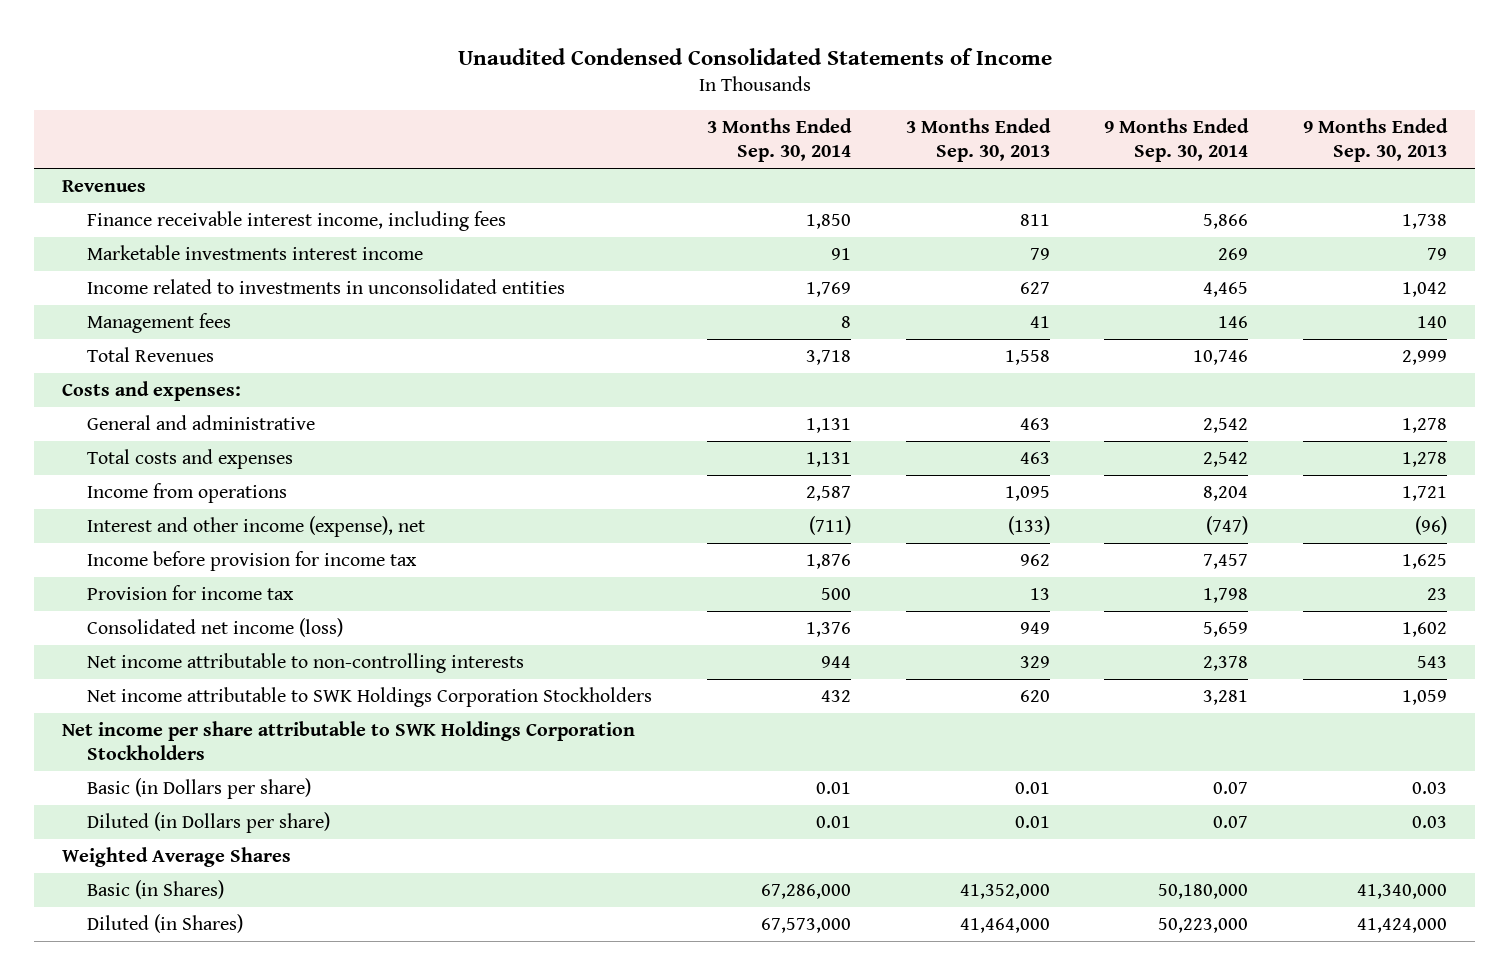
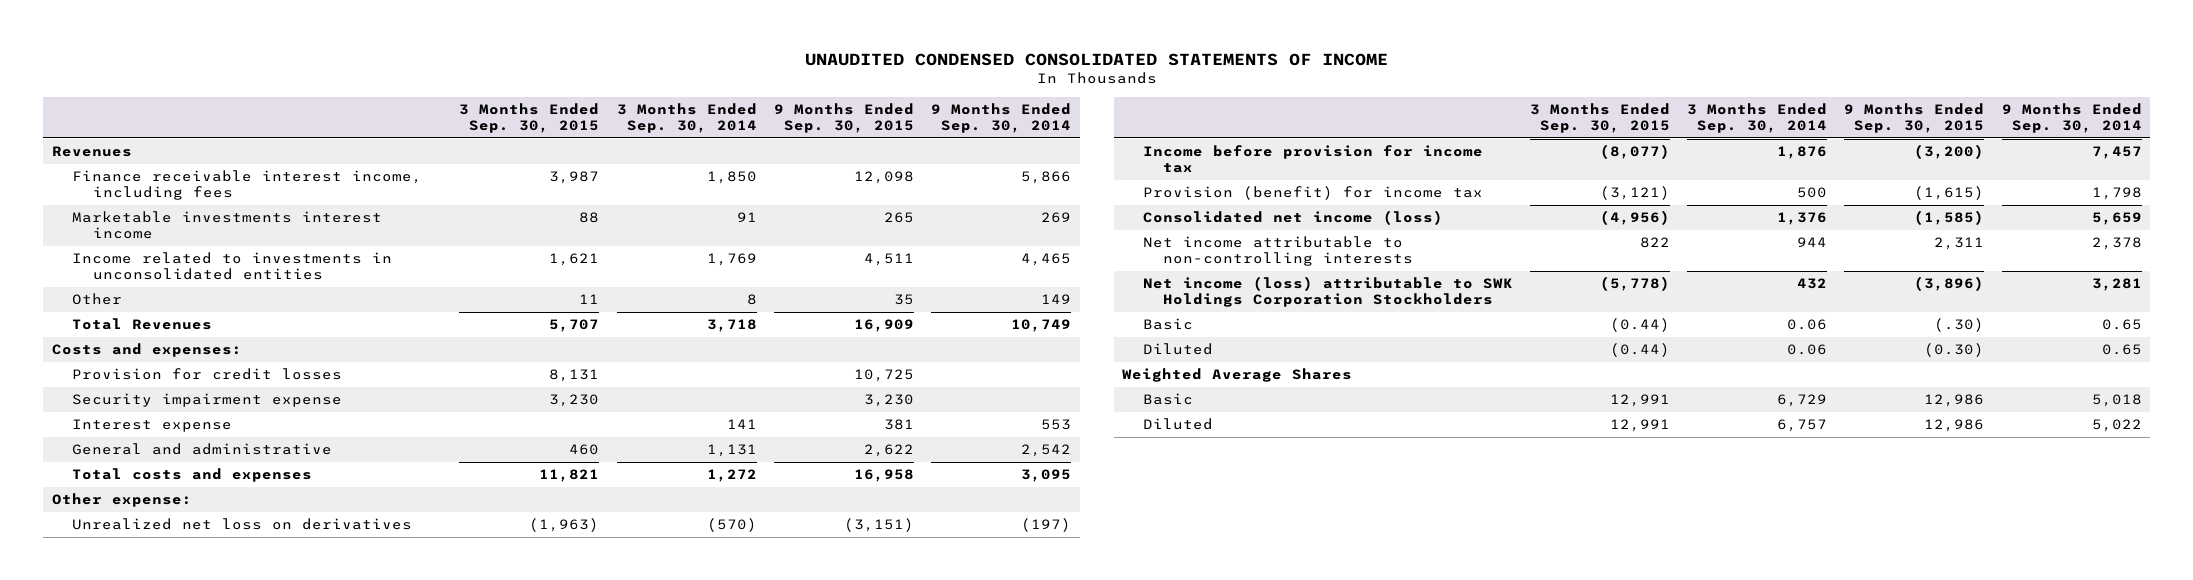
[457,47,1052,65] Unaudited Condensed Consolidated Statements of Income -> [804,52,1388,66] UNAUDITED CONDENSED CONSOLIDATED STATEMENTS OF INCOME
[905,118,1051,163] 3 Months Ended Sep. 30, 2013 -> none
[1303,118,1449,163] 9 Months Ended Sep. 30, 2013 -> none
none -> [459,103,600,134] 3 Months Ended Sep. 30, 2015
none -> [773,103,914,134] 9 Months Ended Sep. 30, 2015
[86,313,231,334] Management fees -> none
none -> [72,293,123,306] Other
[1193,350,1249,366] 10,746 -> [1011,319,1072,333] 10,749
none -> [72,368,343,381] Provision for credit losses
none -> [72,393,343,408] Security impairment expense
none -> [72,419,233,433] Interest expense
[86,483,287,504] Income from operations -> none
[86,516,425,538] Interest and other income (expense), net -> none
[805,452,851,468] 1,131 -> [706,469,757,483] 1,272
[1203,452,1249,468] 2,542 -> [1021,469,1072,483] 3,095
none -> [51,493,192,508] Other expense:
none -> [72,518,413,531] Unrealized net loss on derivatives
[86,585,294,601] Provision for income tax -> [1142,186,1483,201] Provision (benefit) for income tax
[61,721,635,761] Net income per share attributable to SWK Holdings Corporation Stockholders -> none
[86,687,652,708] Net income attributable to SWK Holdings Corporation Stockholders -> [1142,276,1513,308] Net income (loss) attributable to SWK Holdings Corporation Stockholders
[86,778,311,800] Basic (in Dollars per share) -> [1142,318,1193,331] Basic
[815,782,851,795] 0.01 -> [1787,319,1828,331] 0.06
[1213,782,1249,795] 0.07 -> [2101,319,2142,331] 0.65
[86,812,330,834] Diluted (in Dollars per share) -> [1142,343,1213,356] Diluted
[815,816,851,829] 0.01 -> [1787,344,1828,356] 0.06
[1213,816,1249,829] 0.07 -> [2101,344,2142,356] 0.65
[86,880,224,900] Basic (in Shares) -> [1142,393,1193,406] Basic
[760,884,851,900] 67,286,000 -> [1777,394,1828,408] 6,729
[1158,884,1249,900] 50,180,000 -> [2091,394,2142,408] 5,018
[86,914,243,934] Diluted (in Shares) -> [1142,418,1213,431] Diluted
[760,918,851,934] 67,573,000 -> [1777,419,1828,433] 6,757
[1158,918,1249,934] 50,223,000 -> [2091,419,2142,433] 5,022

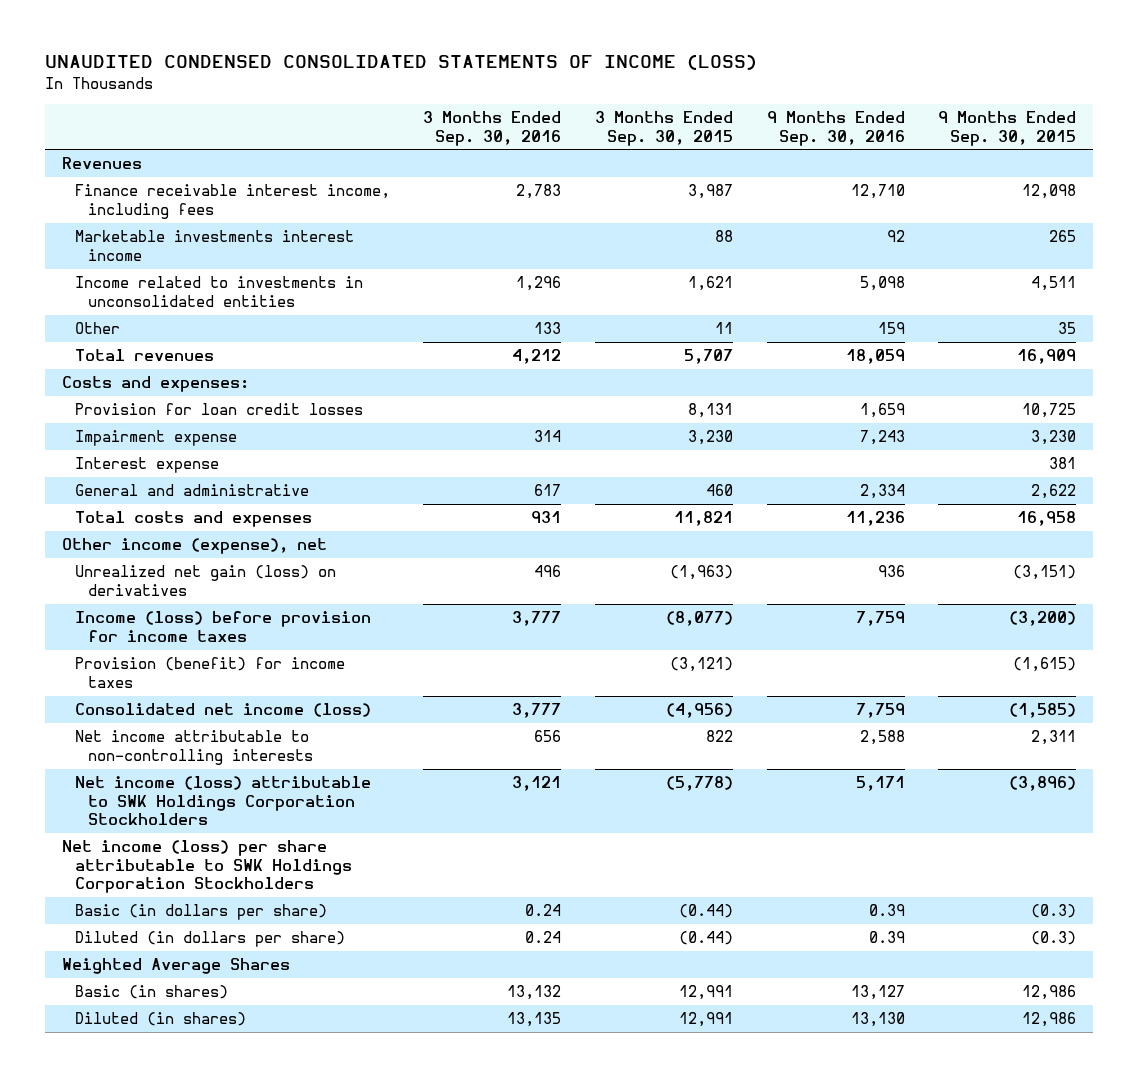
[804,52,1388,66] UNAUDITED CONDENSED CONSOLIDATED STATEMENTS OF INCOME -> [45,54,758,71] UNAUDITED CONDENSED CONSOLIDATED STATEMENTS OF INCOME (LOSS)
[616,103,757,134] 3 Months Ended Sep. 30, 2014 -> none
[931,103,1072,134] 9 Months Ended Sep. 30, 2014 -> none
none -> [423,111,562,146] 3 Months Ended Sep. 30, 2016
none -> [766,111,905,146] 9 Months Ended Sep. 30, 2016
[72,318,213,331] Total Revenues -> [74,349,214,362] Total revenues
[72,368,343,381] Provision for credit losses -> [74,403,363,416] Provision for loan credit losses
[72,393,343,408] Security impairment expense -> [74,430,237,447] Impairment expense
[51,493,192,508] Other expense: -> [61,538,327,555] Other income (expense), net
[72,518,413,531] Unrealized net loss on derivatives -> [74,565,336,596] Unrealized net gain (loss) on derivatives
[1142,145,1483,174] Income before provision for income tax -> [74,611,371,642] Income (loss) before provision for income taxes
[1142,186,1483,201] Provision (benefit) for income tax -> [74,657,345,688] Provision (benefit) for income taxes
none -> [61,840,352,894] Net income (loss) per share attributable to SWK Holdings Corporation Stockholders
[1142,318,1193,331] Basic -> [74,904,327,921] Basic (in dollars per share)
[1934,318,1985,333] (.30) -> [1031,904,1077,919] (0.3)
[1142,343,1213,356] Diluted -> [74,931,345,948] Diluted (in dollars per share)
[1924,343,1985,358] (0.30) -> [1031,931,1077,946] (0.3)
[1142,393,1193,406] Basic -> [74,985,228,1000] Basic (in shares)
[1142,418,1213,431] Diluted -> [74,1012,246,1027] Diluted (in shares)

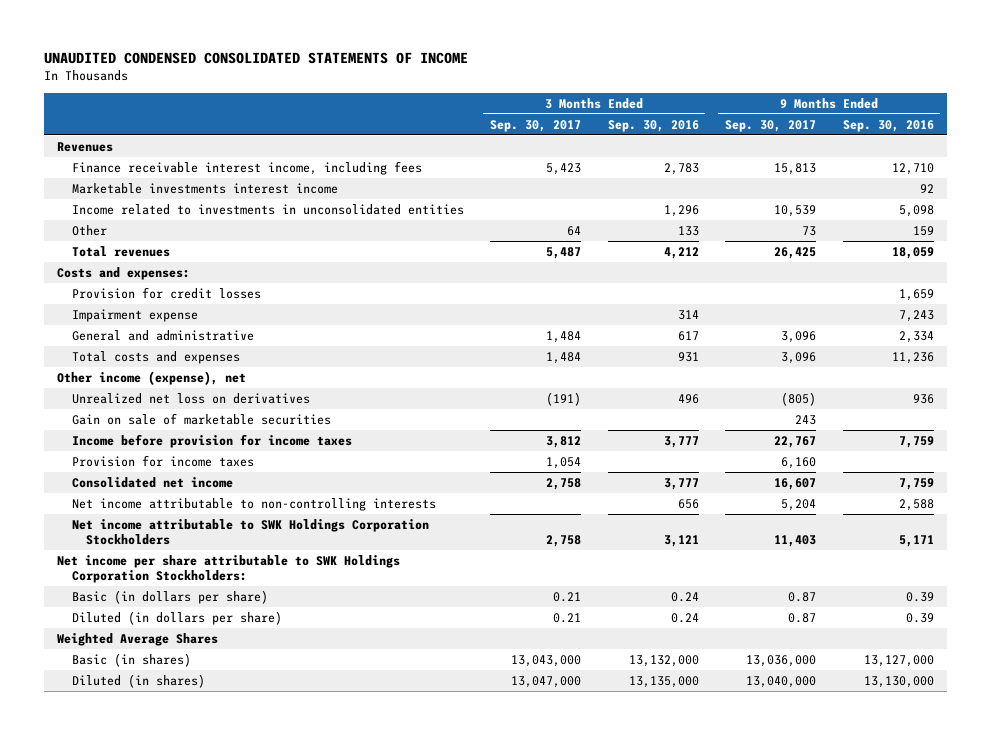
[45,54,758,71] UNAUDITED CONDENSED CONSOLIDATED STATEMENTS OF INCOME (LOSS) -> [43,52,468,65] UNAUDITED CONDENSED CONSOLIDATED STATEMENTS OF INCOME
[595,111,734,146] 3 Months Ended Sep. 30, 2015 -> none
[938,111,1077,146] 9 Months Ended Sep. 30, 2015 -> none
none -> [490,119,582,132] Sep. 30, 2017
none -> [725,119,817,132] Sep. 30, 2017
[74,403,363,416] Provision for loan credit losses -> [71,286,261,299] Provision for credit losses
[74,457,219,474] Interest expense -> none
[74,565,336,596] Unrealized net gain (loss) on derivatives -> [71,392,310,404] Unrealized net loss on derivatives
none -> [71,412,331,425] Gain on sale of marketable securities
[74,611,371,642] Income (loss) before provision for income taxes -> [71,433,352,448] Income before provision for income taxes
[74,657,345,688] Provision (benefit) for income taxes -> [71,454,254,467] Provision for income taxes
[74,703,371,718] Consolidated net income (loss) -> [71,476,233,488] Consolidated net income
[74,776,371,826] Net income (loss) attributable to SWK Holdings Corporation Stockholders -> [71,518,429,546] Net income attributable to SWK Holdings Corporation Stockholders
[61,840,352,894] Net income (loss) per share attributable to SWK Holdings Corporation Stockholders -> [56,554,400,584] Net income per share attributable to SWK Holdings Corporation Stockholders:
[507,985,562,1001] 13,132 -> [628,654,699,667] 13,132,000
[850,985,905,1001] 13,127 -> [863,654,934,667] 13,127,000
[507,1012,562,1028] 13,135 -> [628,675,699,688] 13,135,000
[850,1012,905,1028] 13,130 -> [863,675,934,688] 13,130,000

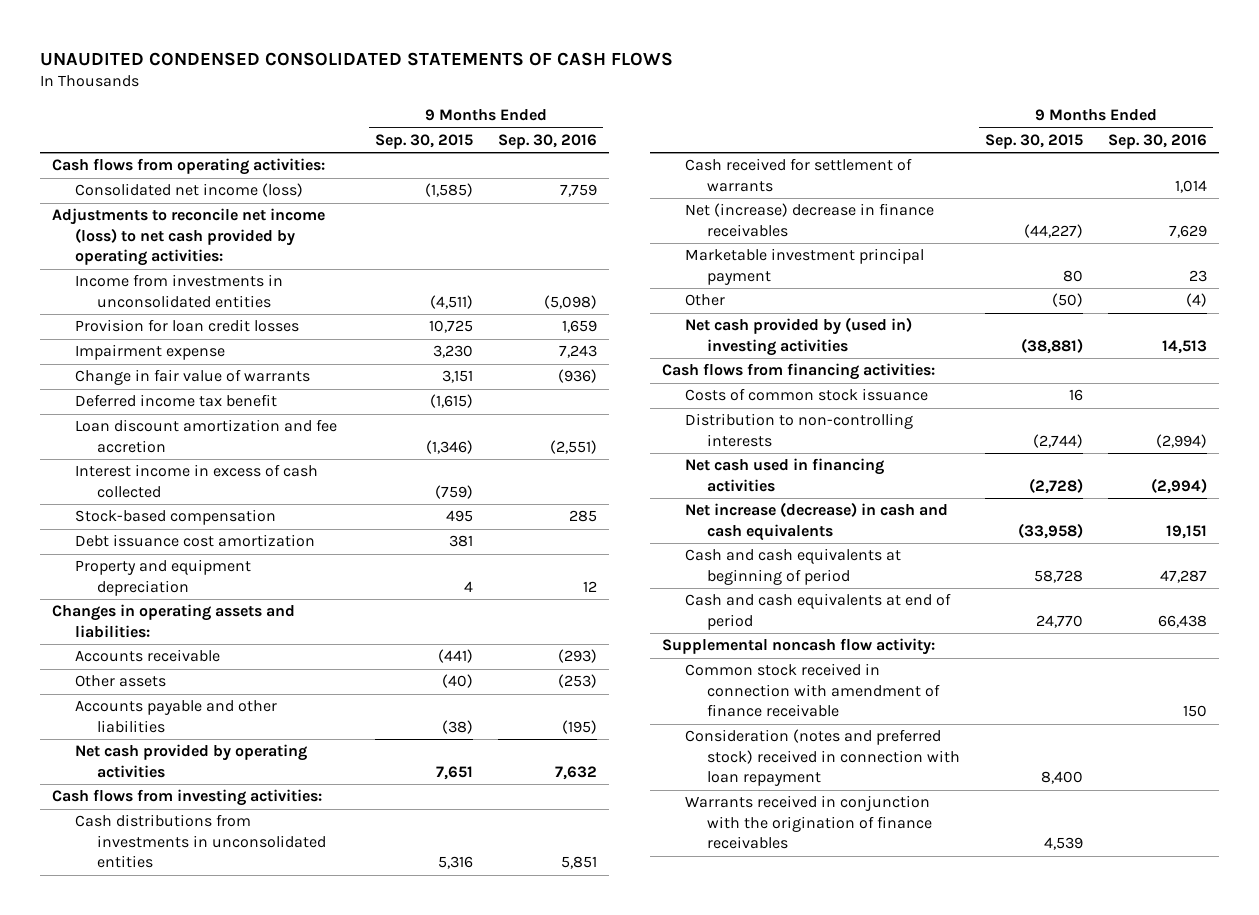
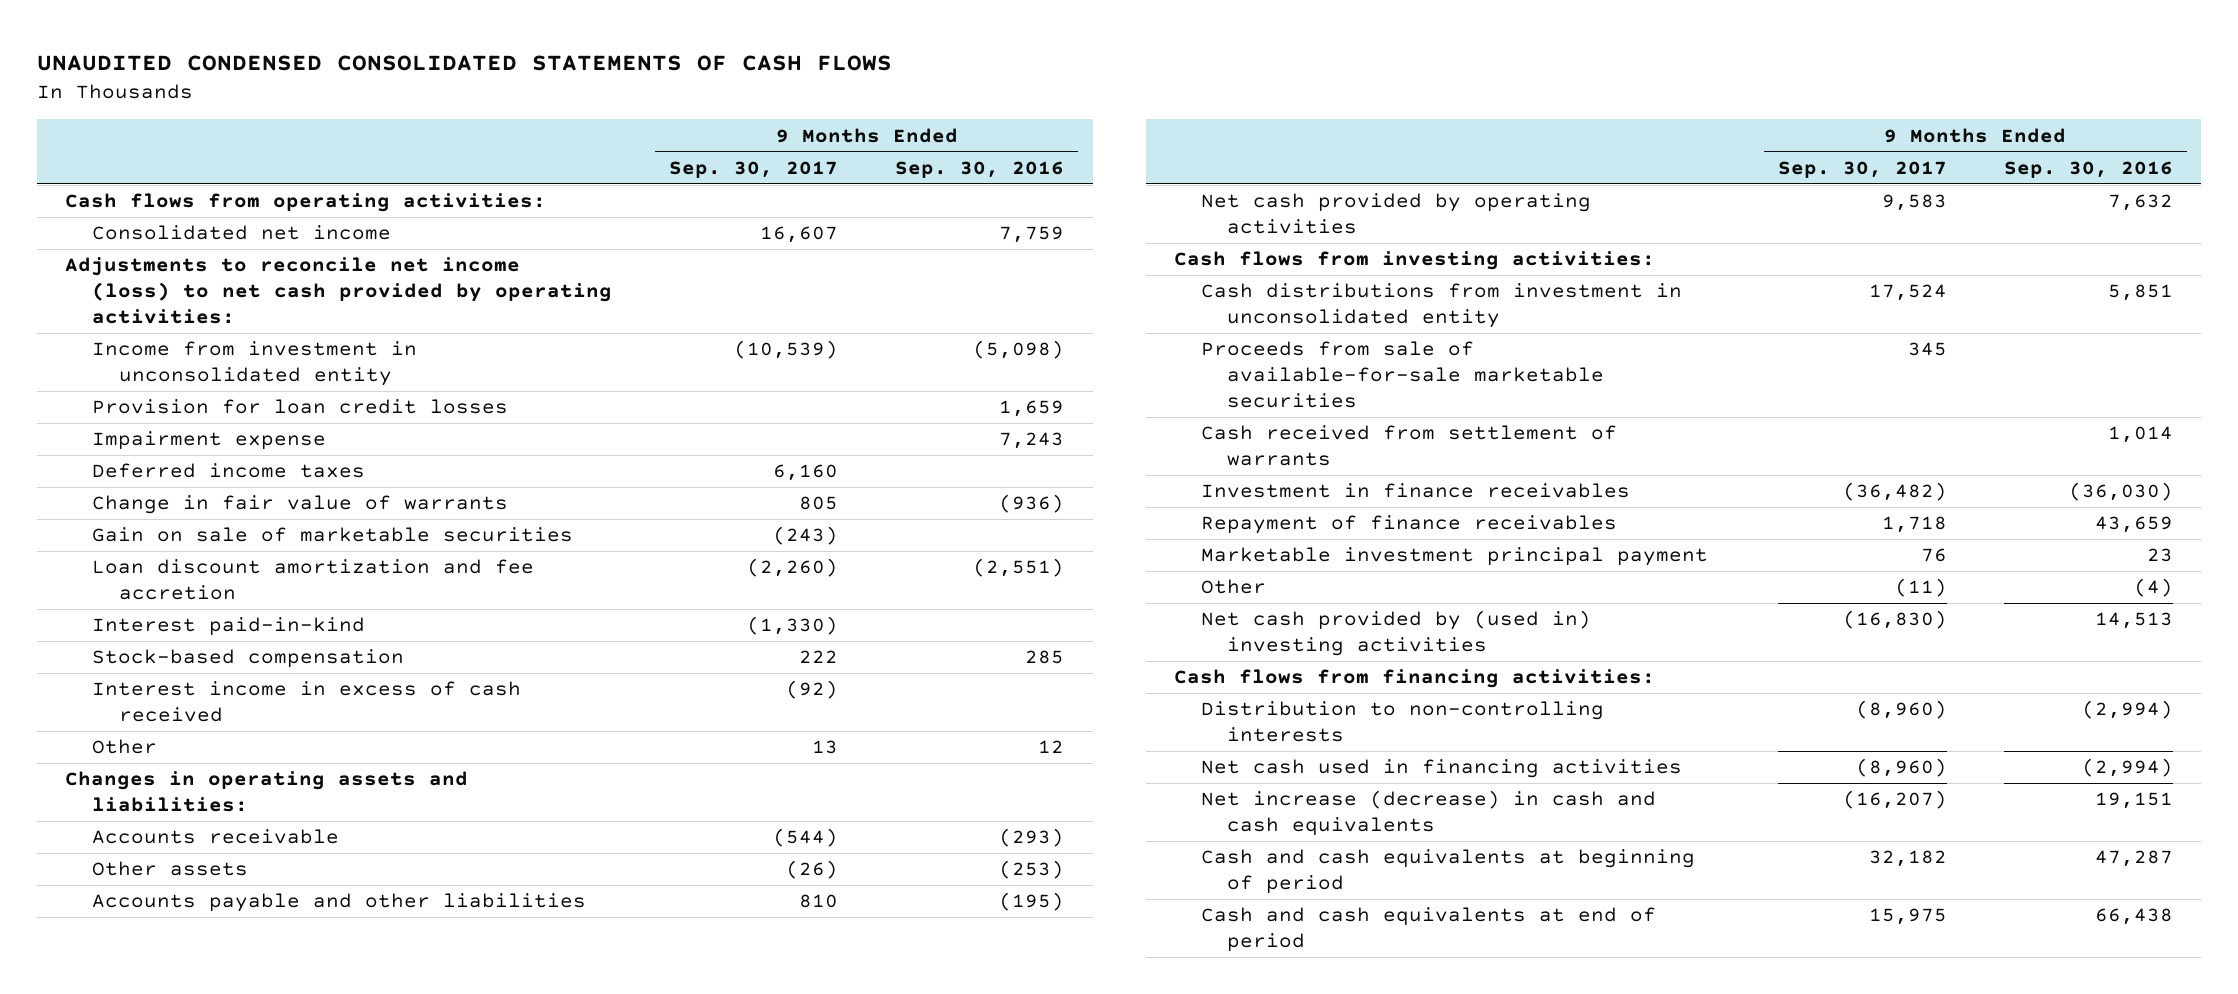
[375,133,474,149] Sep. 30, 2015 -> none
none -> [669,160,839,178] Sep. 30, 2017
[74,183,303,198] Consolidated net income (loss) -> [92,225,392,241] Consolidated net income
[74,274,283,308] Income from investments in unconsolidated entities -> [92,341,418,387] Income from investment in unconsolidated entity
none -> [92,463,366,479] Deferred income taxes
[74,394,277,408] Deferred income tax benefit -> none
none -> [92,527,574,543] Gain on sale of marketable securities
[74,464,318,498] Interest income in excess of cash collected -> [92,617,366,637] Interest paid-in-kind
[74,534,315,548] Debt issuance cost amortization -> none
[74,559,251,596] Property and equipment depreciation -> none
none -> [92,681,522,723] Interest income in excess of cash received
none -> [92,739,158,755] Other
[684,203,934,237] Net (increase) decrease in finance receivables -> none
[74,814,327,869] Cash distributions from investments in unconsolidated entities -> [1200,283,1682,329] Cash distributions from investment in unconsolidated entity
none -> [1200,341,1605,408] Proceeds from sale of available-for-sale marketable securities
[684,158,912,192] Cash received for settlement of warrants -> [1200,425,1617,467] Cash received from settlement of warrants
none -> [1200,483,1630,499] Investment in finance receivables
none -> [1200,515,1617,535] Repayment of finance receivables
[684,388,928,402] Costs of common stock issuance -> none
[662,638,936,656] Supplemental noncash flow activity: -> none
[684,663,941,718] Common stock received in connection with amendment of finance receivable -> none
[684,729,961,787] Consideration (notes and preferred stock) received in connection with loan repayment -> none
[684,795,933,850] Warrants received in conjunction with the origination of finance receivables -> none

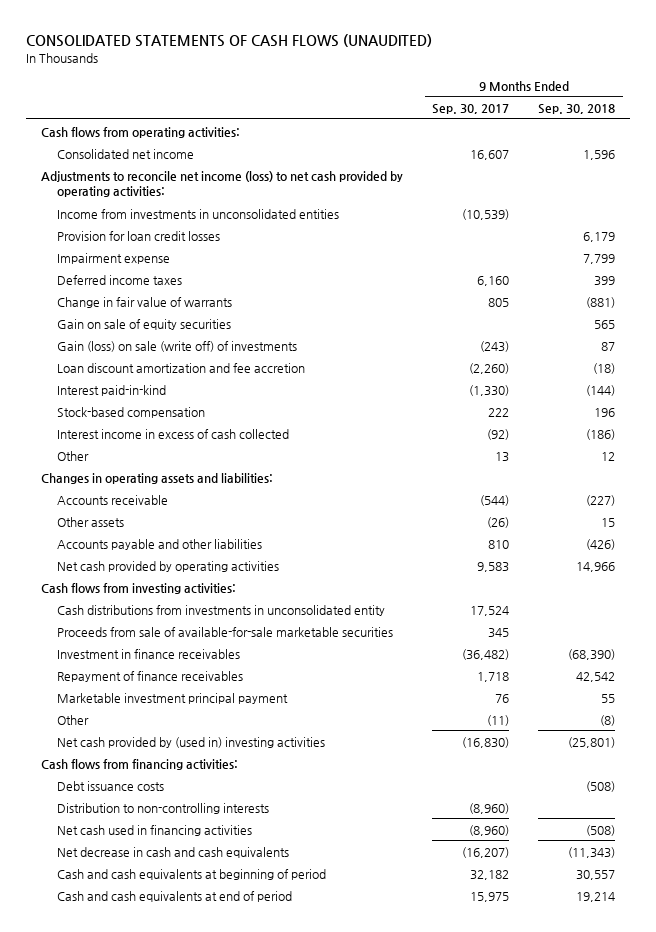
[36,54,892,71] UNAUDITED CONDENSED CONSOLIDATED STATEMENTS OF CASH FLOWS -> [26,34,433,48] CONSOLIDATED STATEMENTS OF CASH FLOWS (UNAUDITED)
[895,160,1065,178] Sep. 30, 2016 -> none
none -> [538,104,616,115] Sep. 30, 2018
[92,341,418,387] Income from investment in unconsolidated entity -> [56,208,339,219] Income from investments in unconsolidated entities
none -> [56,318,231,330] Gain on sale of equity securities
[92,527,574,543] Gain on sale of marketable securities -> [56,340,297,352] Gain (loss) on sale (write off) of investments
[92,681,522,723] Interest income in excess of cash received -> [56,428,289,439] Interest income in excess of cash collected
[1200,283,1682,329] Cash distributions from investment in unconsolidated entity -> [56,604,385,616] Cash distributions from investments in unconsolidated entity
[1200,425,1617,467] Cash received from settlement of warrants -> none
none -> [56,780,164,791] Debt issuance costs
[1200,790,1656,837] Net increase (decrease) in cash and cash equivalents -> [56,846,289,858] Net decrease in cash and cash equivalents

